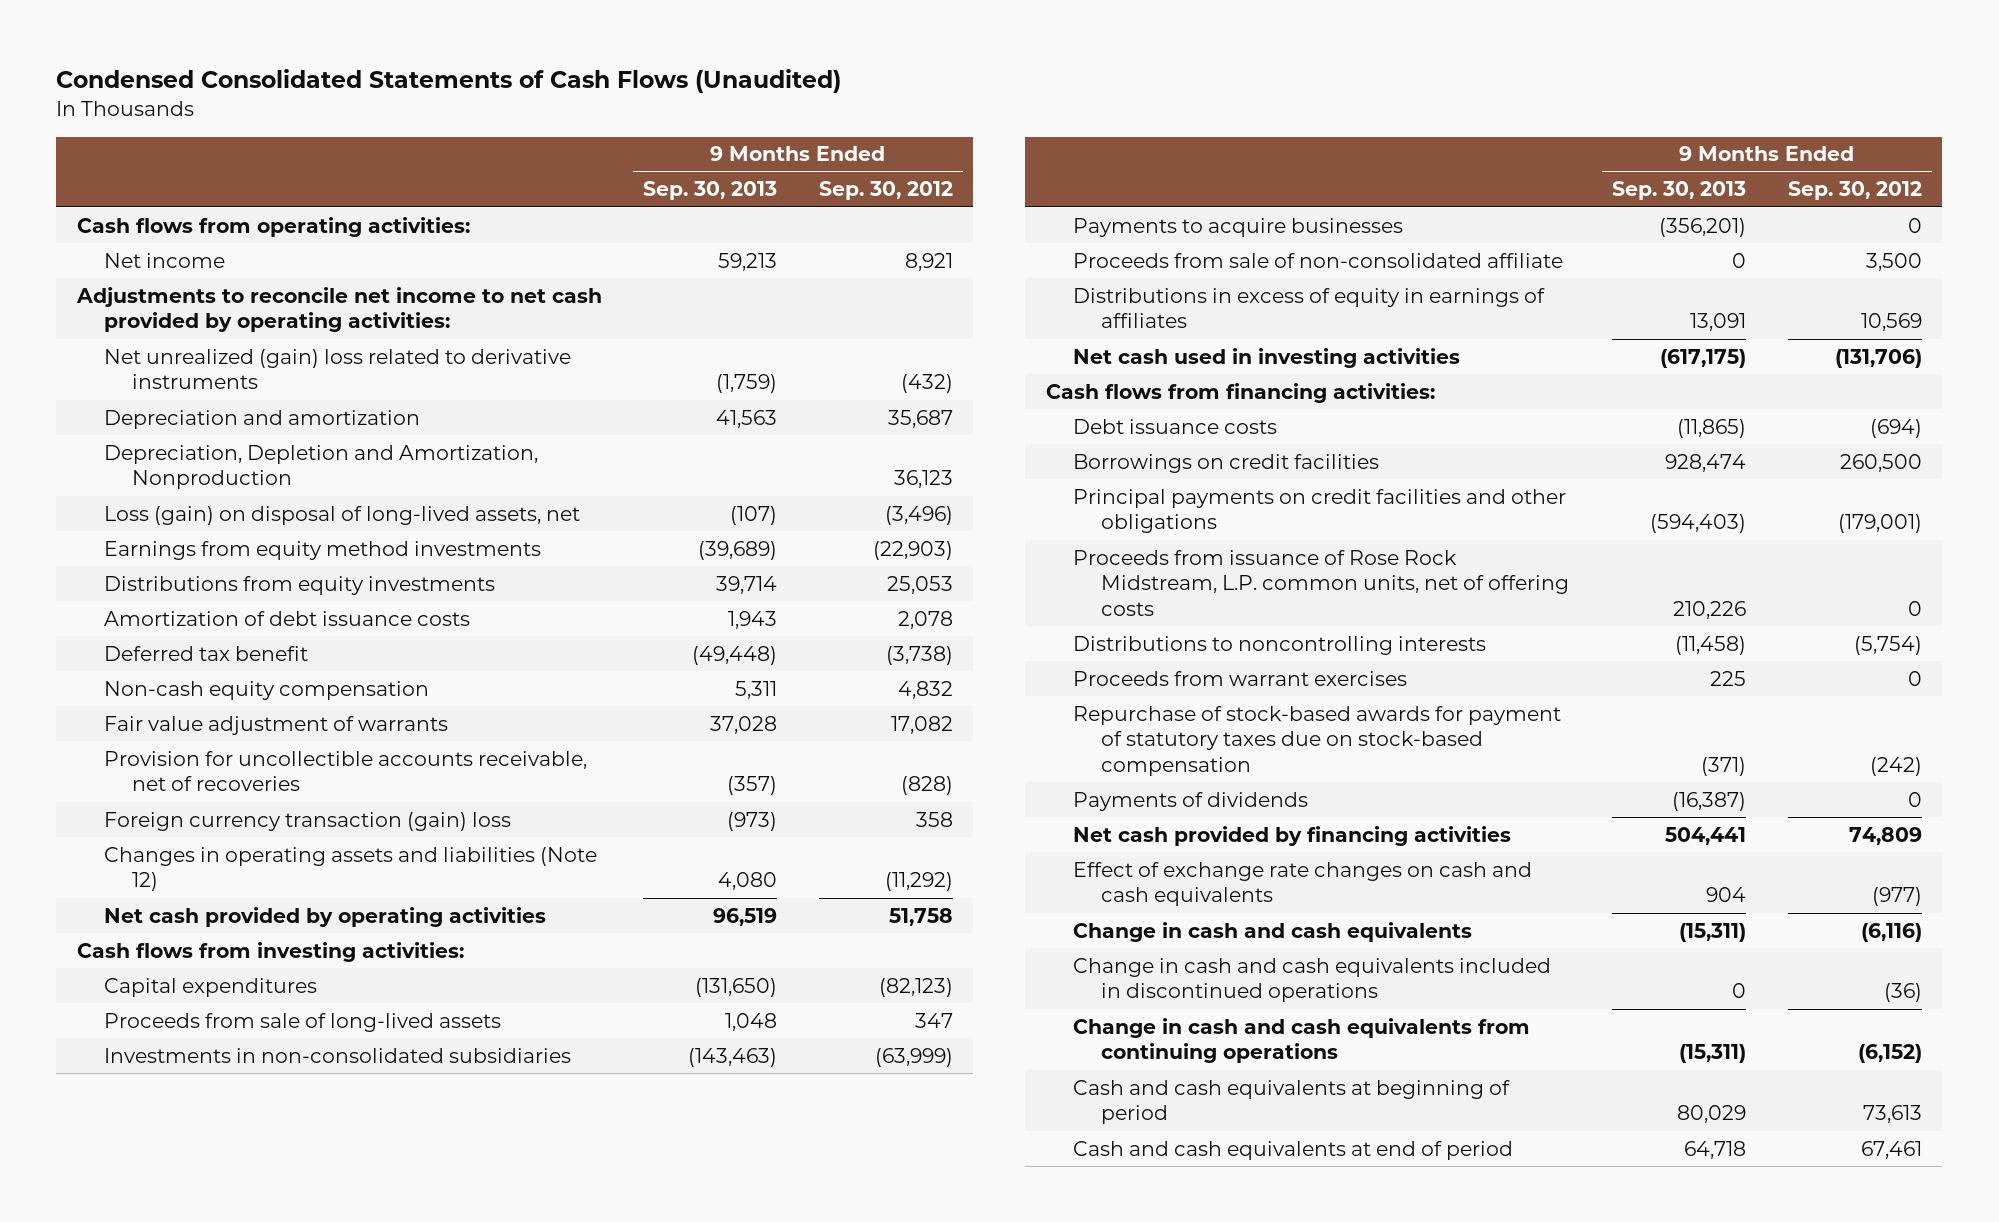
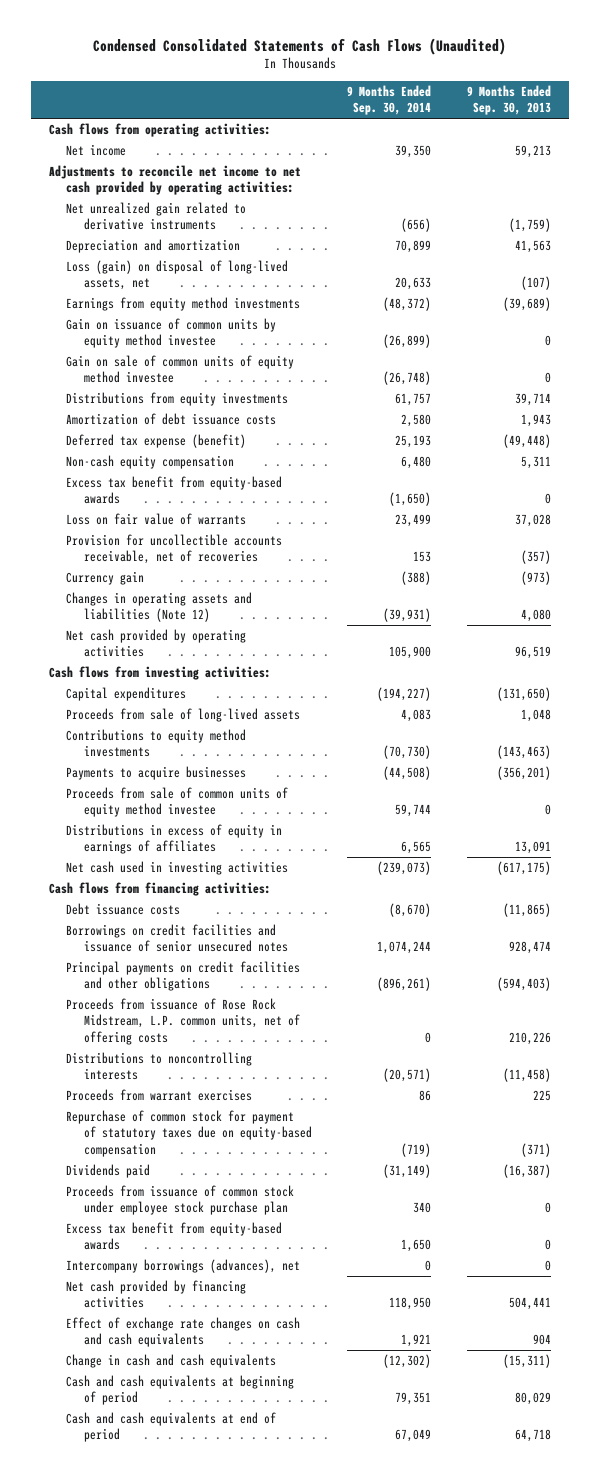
[818,181,953,201] Sep. 30, 2012 -> none
none -> [347,84,432,116] 9 Months Ended Sep. 30, 2014
[104,348,572,390] Net unrealized (gain) loss related to derivative instruments -> [66,201,247,231] Net unrealized gain related to derivative instruments
[104,444,539,490] Depreciation, Depletion and Amortization, Nonproduction -> none
none -> [66,317,277,349] Gain on issuance of common units by equity method investee
none -> [66,354,295,384] Gain on sale of common units of equity method investee
[104,645,309,661] Deferred tax benefit -> [66,433,247,448] Deferred tax expense (benefit)
none -> [66,475,283,505] Excess tax benefit from equity-based awards
[104,715,449,735] Fair value adjustment of warrants -> [66,512,247,525] Loss on fair value of warrants
[104,811,512,831] Foreign currency transaction (gain) loss -> [66,570,145,585] Currency gain
[104,1047,572,1063] Investments in non-consolidated subsidiaries -> [66,728,247,758] Contributions to equity method investments
[1073,252,1564,268] Proceeds from sale of non-consolidated affiliate -> none
none -> [66,786,289,818] Proceeds from sale of common units of equity method investee
[1073,453,1380,473] Borrowings on credit facilities -> [66,923,288,953] Borrowings on credit facilities and issuance of senior unsecured notes
[1073,705,1562,777] Repurchase of stock-based awards for payment of statutory taxes due on stock-based compensation -> [66,1109,312,1157] Repurchase of common stock for payment of statutory taxes due on equity-based compensation
[1073,791,1309,811] Payments of dividends -> [66,1163,151,1178] Dividends paid
none -> [66,1184,295,1216] Proceeds from issuance of common stock under employee stock purchase plan
none -> [66,1221,283,1251] Excess tax benefit from equity-based awards
none -> [66,1258,301,1273] Intercompany borrowings (advances), net
[1073,957,1552,1003] Change in cash and cash equivalents included in discontinued operations -> none
[1073,1017,1531,1064] Change in cash and cash equivalents from continuing operations -> none

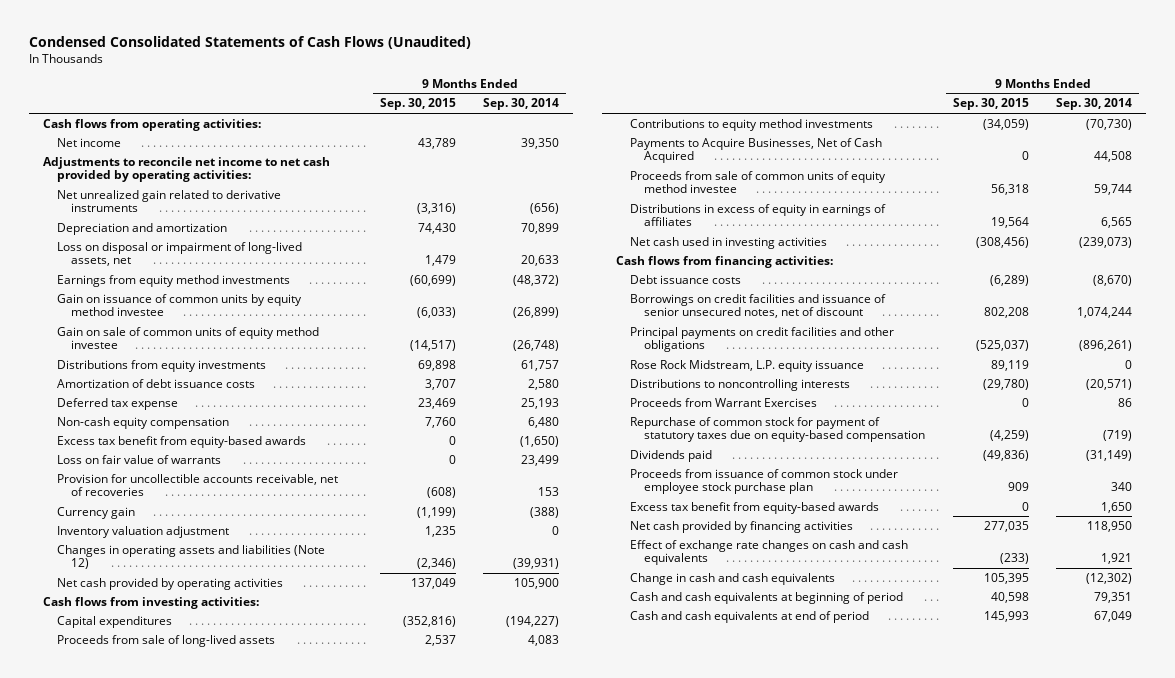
[466,84,551,116] 9 Months Ended Sep. 30, 2013 -> none
none -> [379,98,456,111] Sep. 30, 2015
[66,259,289,291] Loss (gain) on disposal of long-lived assets, net -> [57,241,303,267] Loss on disposal or impairment of long-lived assets, net
[66,433,247,448] Deferred tax expense (benefit) -> [57,397,179,410] Deferred tax expense
none -> [57,525,230,538] Inventory valuation adjustment
[66,765,247,780] Payments to acquire businesses -> [630,137,883,164] Payments to Acquire Businesses, Net of Cash Acquired
[383,765,432,780] (44,508) -> [1094,151,1133,163] 44,508
[66,923,288,953] Borrowings on credit facilities and issuance of senior unsecured notes -> [630,293,887,319] Borrowings on credit facilities and issuance of senior unsecured notes, net of discount
[66,997,300,1045] Proceeds from issuance of Rose Rock Midstream, L.P. common units, net of offering costs -> [630,359,865,372] Rose Rock Midstream, L.P. equity issuance
[66,1088,253,1101] Proceeds from warrant exercises -> [630,397,818,407] Proceeds from Warrant Exercises
[66,1258,301,1273] Intercompany borrowings (advances), net -> none

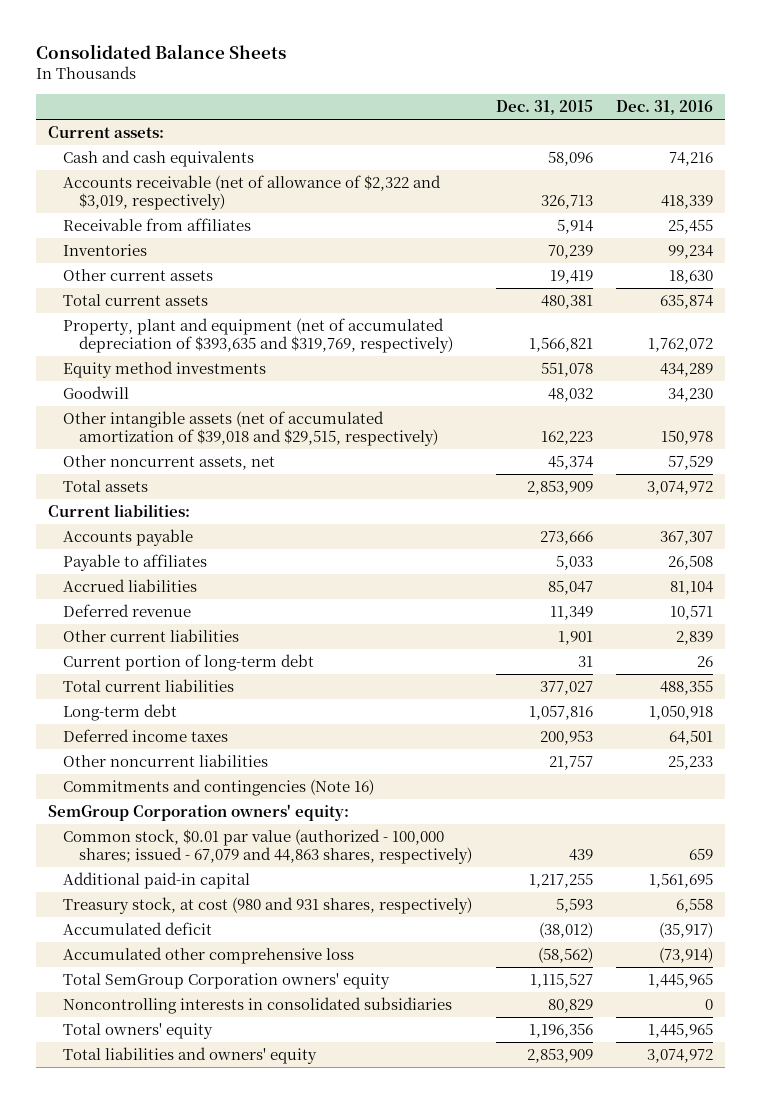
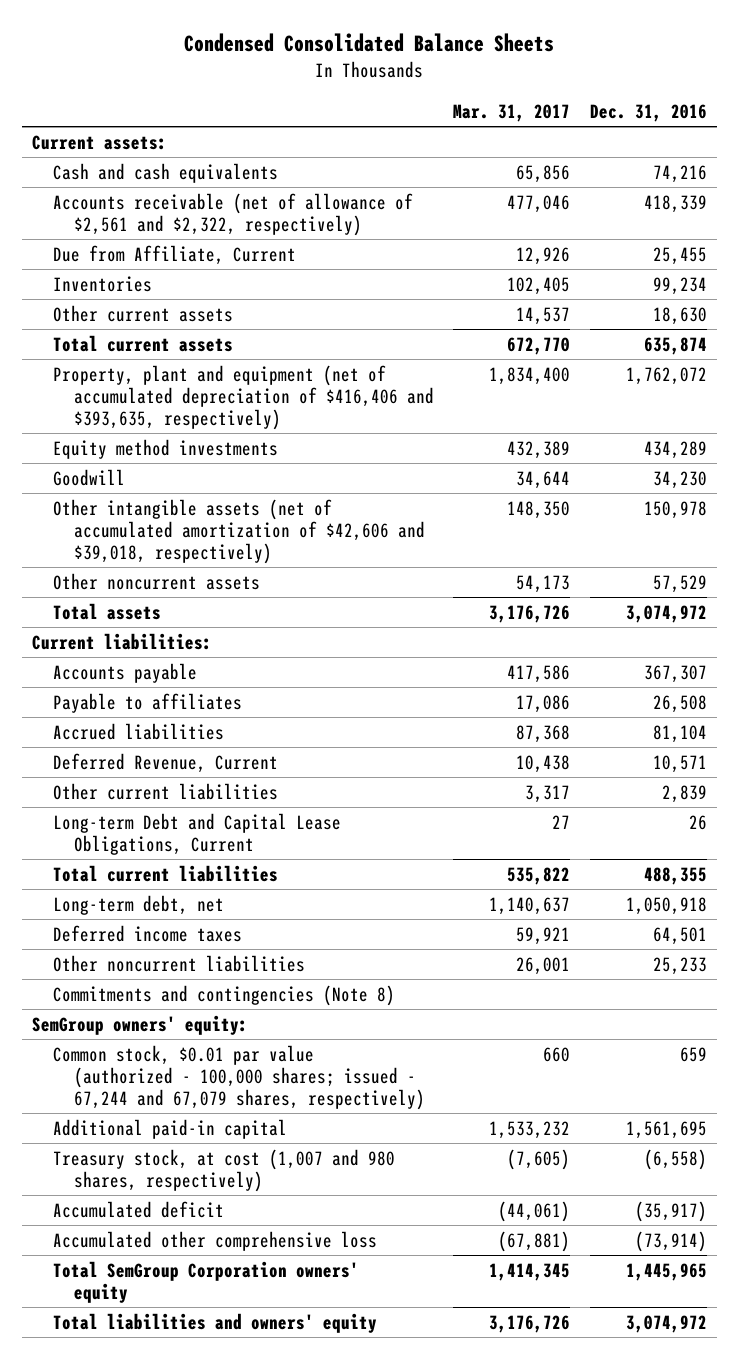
[35,44,286,60] Consolidated Balance Sheets -> [184,33,555,53] Condensed Consolidated Balance Sheets
[495,100,593,116] Dec. 31, 2015 -> none
none -> [453,103,571,122] Mar. 31, 2017
[63,174,442,211] Accounts receivable (net of allowance of $2,322 and $3,019, respectively) -> [52,192,413,236] Accounts receivable (net of allowance of $2,561 and $2,322, respectively)
[63,217,252,231] Receivable from affiliates -> [52,244,296,265] Due from Affiliate, Current
[63,317,453,354] Property, plant and equipment (net of accumulated depreciation of $393,635 and $319,769, respectively) -> [52,364,434,430] Property, plant and equipment (net of accumulated depreciation of $416,406 and $393,635, respectively)
[63,410,438,447] Other intangible assets (net of accumulated amortization of $39,018 and $29,515, respectively) -> [52,498,425,564] Other intangible assets (net of accumulated amortization of $42,606 and $39,018, respectively)
[63,454,276,470] Other noncurrent assets, net -> [52,572,260,590] Other noncurrent assets
[63,603,192,617] Deferred revenue -> [52,752,278,773] Deferred Revenue, Current
[63,653,315,671] Current portion of long-term debt -> [52,812,341,855] Long-term Debt and Capital Lease Obligations, Current
[63,703,178,721] Long-term debt -> [52,894,224,915] Long-term debt, net
[63,778,375,796] Commitments and contingencies (Note 16) -> [52,984,395,1006] Commitments and contingencies (Note 8)
[47,803,349,821] SemGroup Corporation owners' equity: -> [31,1014,248,1035] SemGroup owners' equity:
[63,828,472,865] Common stock, $0.01 par value (authorized - 100,000 shares; issued - 67,079 and 44,863 shares, respectively) -> [52,1044,425,1110] Common stock, $0.01 par value (authorized - 100,000 shares; issued - 67,244 and 67,079 shares, respectively)
[63,896,473,914] Treasury stock, at cost (980 and 931 shares, respectively) -> [52,1148,395,1192] Treasury stock, at cost (1,007 and 980 shares, respectively)
[676,897,714,913] 6,558 -> [644,1148,708,1170] (6,558)
[63,996,453,1014] Noncontrolling interests in consolidated subsidiaries -> none
[63,1022,214,1039] Total owners' equity -> none

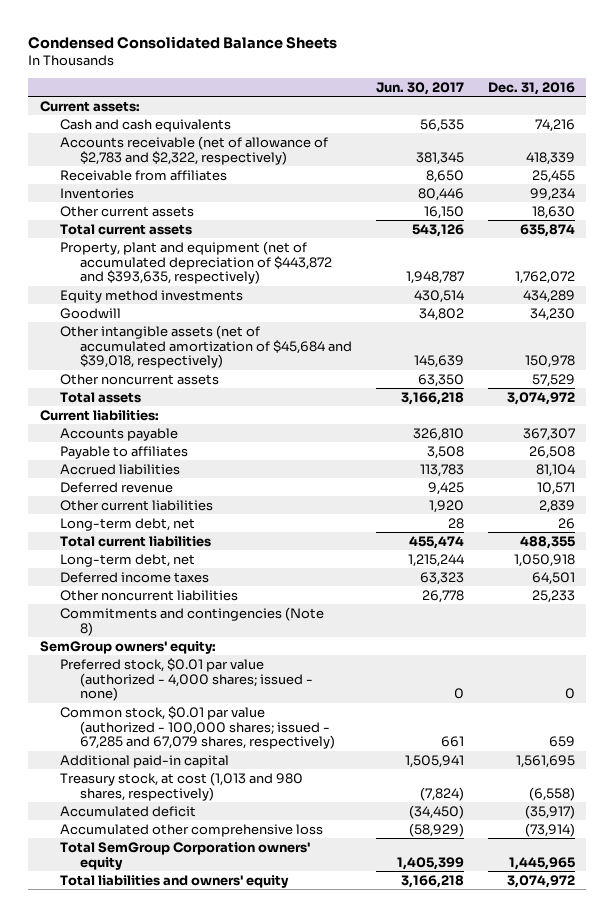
[453,103,571,122] Mar. 31, 2017 -> none
none -> [375,81,464,95] Jun. 30, 2017
[52,192,413,236] Accounts receivable (net of allowance of $2,561 and $2,322, respectively) -> [60,135,329,165] Accounts receivable (net of allowance of $2,783 and $2,322, respectively)
[52,244,296,265] Due from Affiliate, Current -> [60,169,228,181] Receivable from affiliates
[52,364,434,430] Property, plant and equipment (net of accumulated depreciation of $416,406 and $393,635, respectively) -> [60,240,333,285] Property, plant and equipment (net of accumulated depreciation of $443,872 and $393,635, respectively)
[52,498,425,564] Other intangible assets (net of accumulated amortization of $42,606 and $39,018, respectively) -> [60,324,353,369] Other intangible assets (net of accumulated amortization of $45,684 and $39,018, respectively)
[52,752,278,773] Deferred Revenue, Current -> [60,481,174,493] Deferred revenue
[52,812,341,855] Long-term Debt and Capital Lease Obligations, Current -> [60,517,196,531] Long-term debt, net
none -> [60,657,314,702] Preferred stock, $0.01 par value (authorized - 4,000 shares; issued - none)
[52,1044,425,1110] Common stock, $0.01 par value (authorized - 100,000 shares; issued - 67,244 and 67,079 shares, respectively) -> [60,705,336,750] Common stock, $0.01 par value (authorized - 100,000 shares; issued - 67,285 and 67,079 shares, respectively)
[52,1148,395,1192] Treasury stock, at cost (1,007 and 980 shares, respectively) -> [60,771,304,801] Treasury stock, at cost (1,013 and 980 shares, respectively)

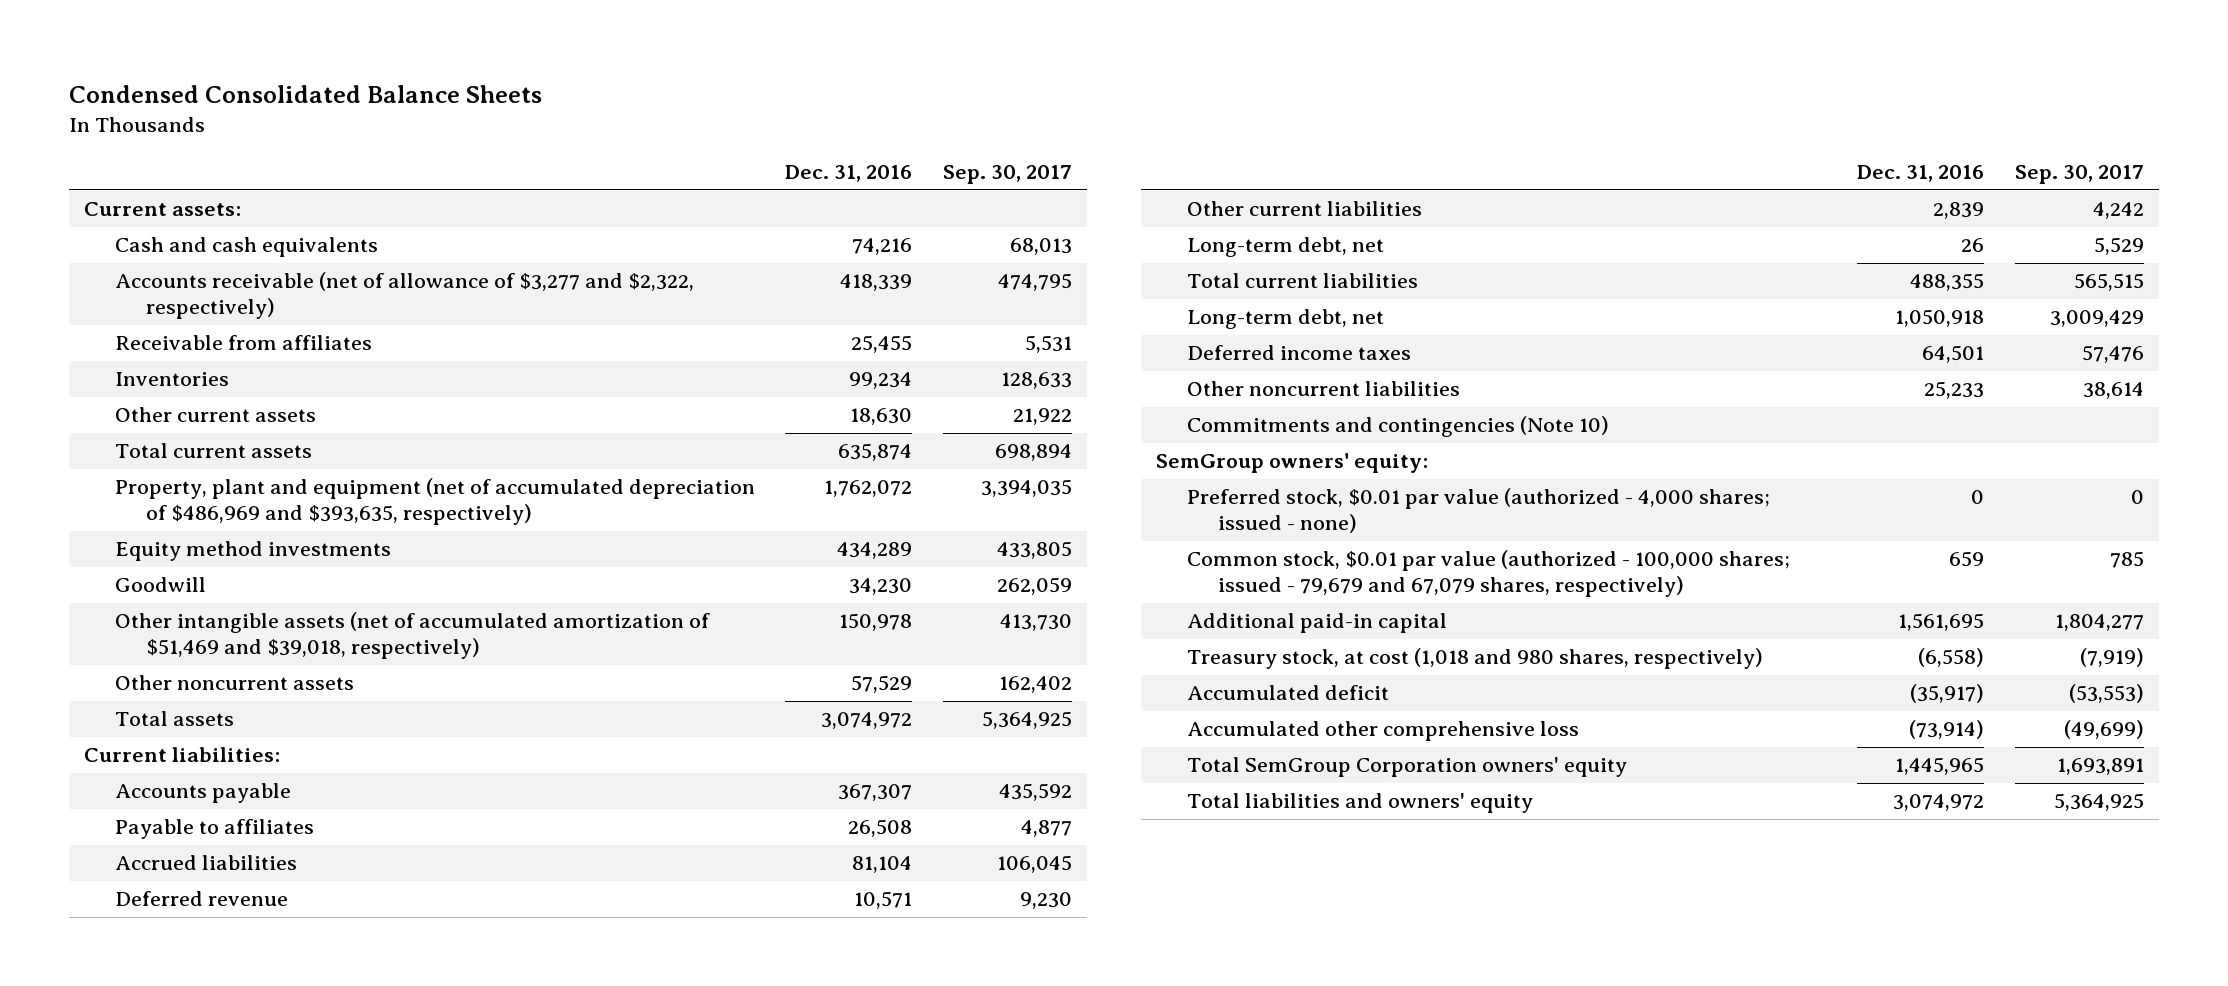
[375,81,464,95] Jun. 30, 2017 -> none
none -> [942,165,1072,185] Sep. 30, 2017
[60,135,329,165] Accounts receivable (net of allowance of $2,783 and $2,322, respectively) -> [114,272,694,320] Accounts receivable (net of allowance of $3,277 and $2,322, respectively)
[60,240,333,285] Property, plant and equipment (net of accumulated depreciation of $443,872 and $393,635, respectively) -> [114,478,755,526] Property, plant and equipment (net of accumulated depreciation of $486,969 and $393,635, respectively)
[60,324,353,369] Other intangible assets (net of accumulated amortization of $45,684 and $39,018, respectively) -> [114,612,710,660] Other intangible assets (net of accumulated amortization of $51,469 and $39,018, respectively)
[60,606,325,636] Commitments and contingencies (Note 8) -> [1187,416,1610,438] Commitments and contingencies (Note 10)
[60,705,336,750] Common stock, $0.01 par value (authorized - 100,000 shares; issued - 67,285 and 67,079 shares, respectively) -> [1187,550,1791,598] Common stock, $0.01 par value (authorized - 100,000 shares; issued - 79,679 and 67,079 shares, respectively)
[60,771,304,801] Treasury stock, at cost (1,013 and 980 shares, respectively) -> [1187,648,1764,670] Treasury stock, at cost (1,018 and 980 shares, respectively)

